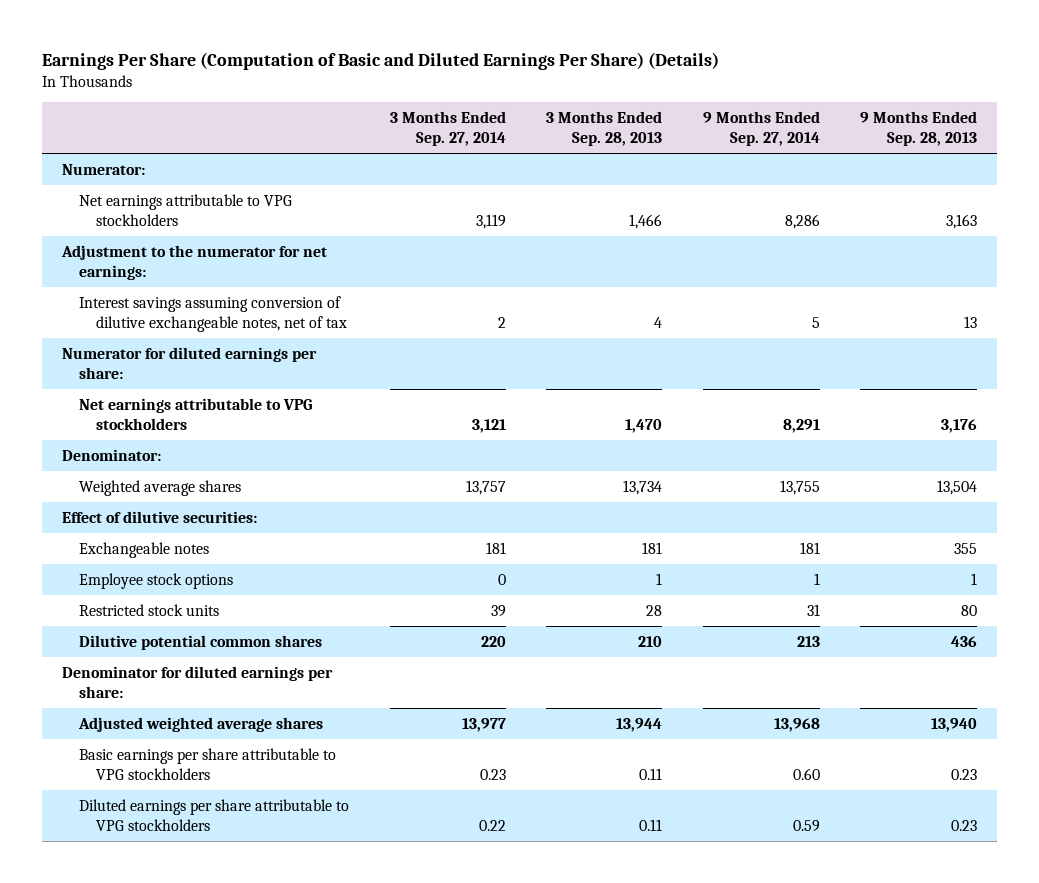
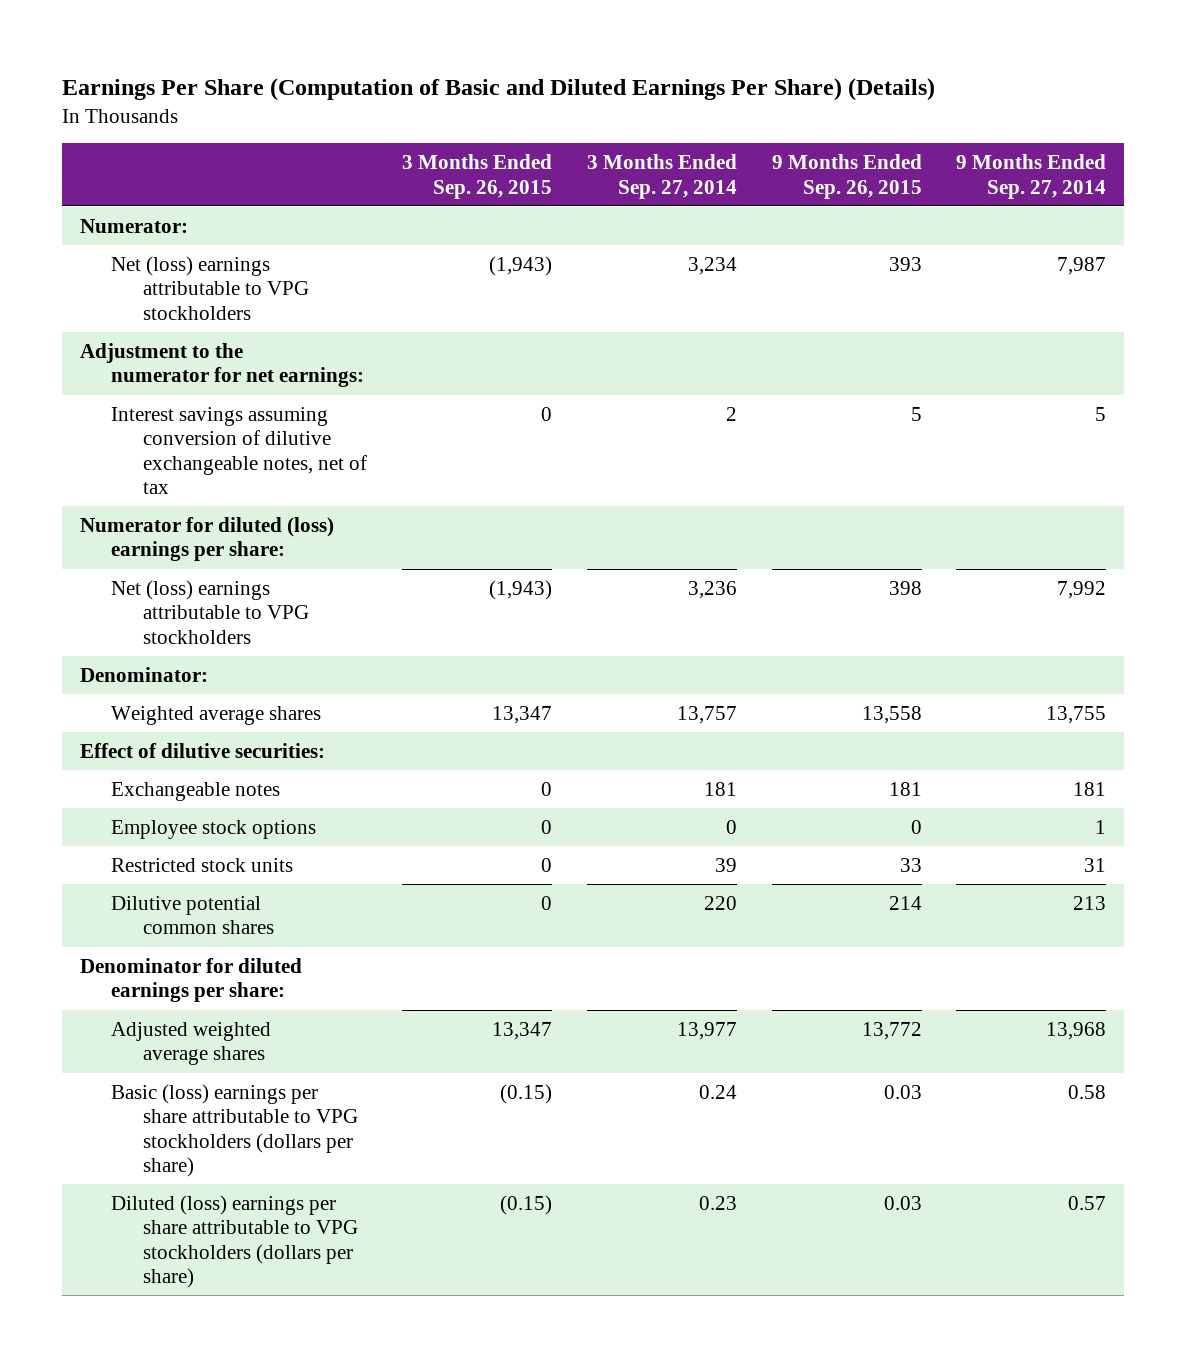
[546,110,663,146] 3 Months Ended Sep. 28, 2013 -> none
[859,110,977,146] 9 Months Ended Sep. 28, 2013 -> none
none -> [401,154,552,199] 3 Months Ended Sep. 26, 2015
none -> [771,154,922,199] 9 Months Ended Sep. 26, 2015
[79,193,293,226] Net earnings attributable to VPG stockholders -> [111,255,310,320] Net (loss) earnings attributable to VPG stockholders
[475,213,506,229] 3,119 -> [687,256,737,275] 3,234
[784,213,820,229] 8,286 -> [1057,256,1107,275] 7,987
[62,346,318,379] Numerator for diluted earnings per share: -> [79,516,334,562] Numerator for diluted (loss) earnings per share:
[79,397,313,430] Net earnings attributable to VPG stockholders -> [111,579,310,644] Net (loss) earnings attributable to VPG stockholders
[471,418,506,433] 3,121 -> [687,580,737,599] 3,236
[782,418,820,433] 8,291 -> [1057,580,1107,599] 7,992
[79,747,337,780] Basic earnings per share attributable to VPG stockholders -> [111,1083,359,1178] Basic (loss) earnings per share attributable to VPG stockholders (dollars per share)
[479,768,506,780] 0.23 -> [698,1084,737,1099] 0.24
[792,767,820,780] 0.60 -> [1068,1084,1107,1099] 0.58
[79,798,350,831] Diluted earnings per share attributable to VPG stockholders -> [111,1194,359,1289] Diluted (loss) earnings per share attributable to VPG stockholders (dollars per share)
[478,819,506,831] 0.22 -> [698,1195,737,1210] 0.23
[792,819,820,832] 0.59 -> [1068,1195,1107,1210] 0.57

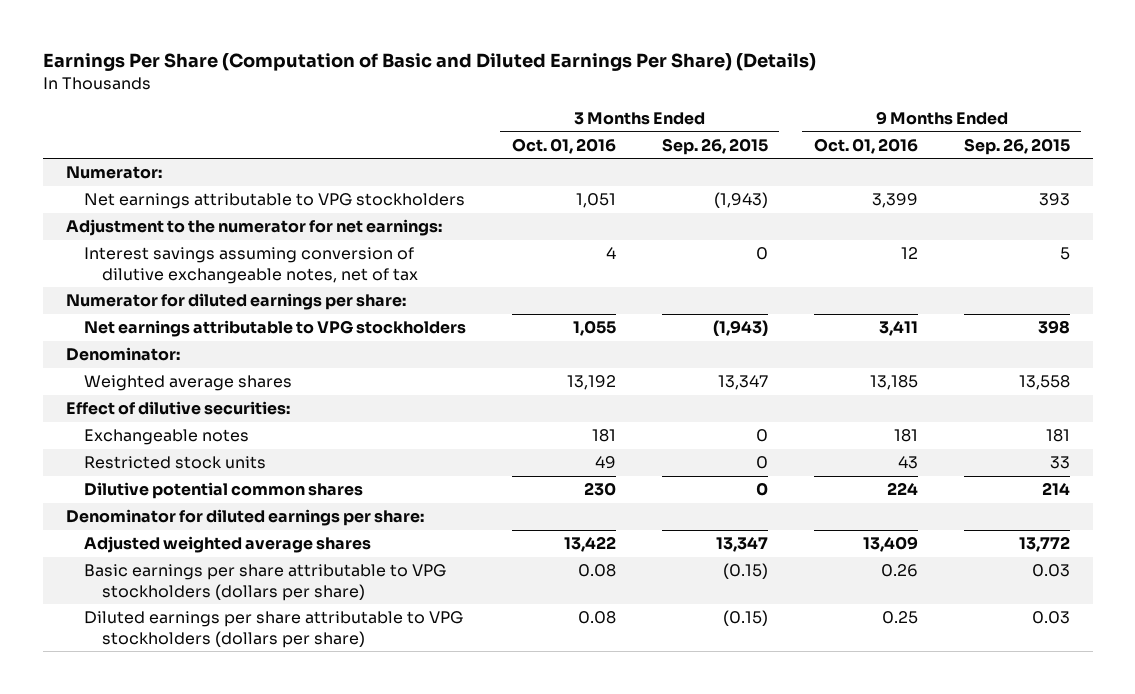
[586,154,737,199] 3 Months Ended Sep. 27, 2014 -> none
[956,154,1107,199] 9 Months Ended Sep. 27, 2014 -> none
none -> [511,137,616,154] Oct. 01, 2016
none -> [813,137,918,154] Oct. 01, 2016
[111,255,310,320] Net (loss) earnings attributable to VPG stockholders -> [84,193,466,210] Net earnings attributable to VPG stockholders
[79,516,334,562] Numerator for diluted (loss) earnings per share: -> [65,293,406,311] Numerator for diluted earnings per share:
[111,579,310,644] Net (loss) earnings attributable to VPG stockholders -> [84,320,467,338] Net earnings attributable to VPG stockholders
[111,819,317,839] Employee stock options -> none
[111,1083,359,1178] Basic (loss) earnings per share attributable to VPG stockholders (dollars per share) -> [84,564,447,601] Basic earnings per share attributable to VPG stockholders (dollars per share)
[111,1194,359,1289] Diluted (loss) earnings per share attributable to VPG stockholders (dollars per share) -> [84,611,464,648] Diluted earnings per share attributable to VPG stockholders (dollars per share)

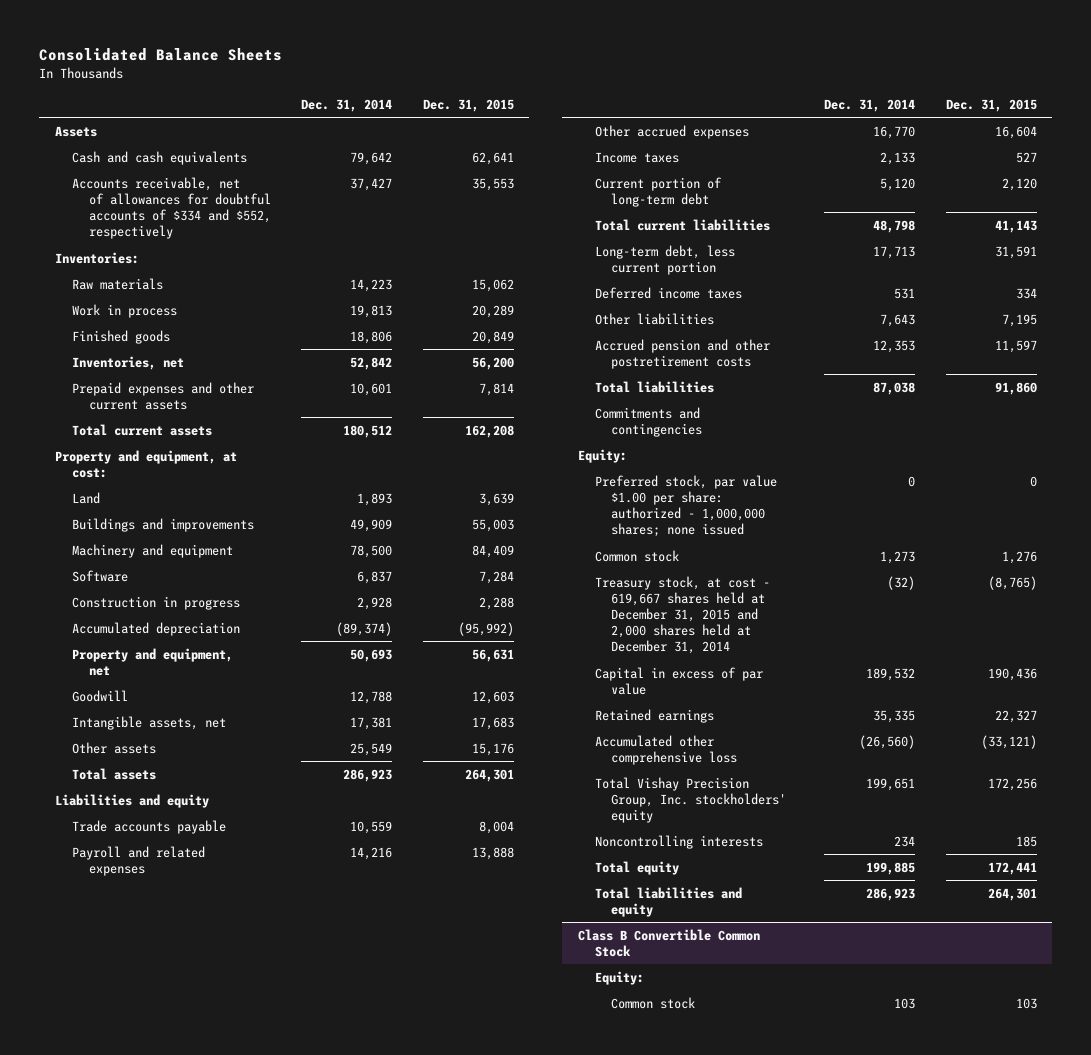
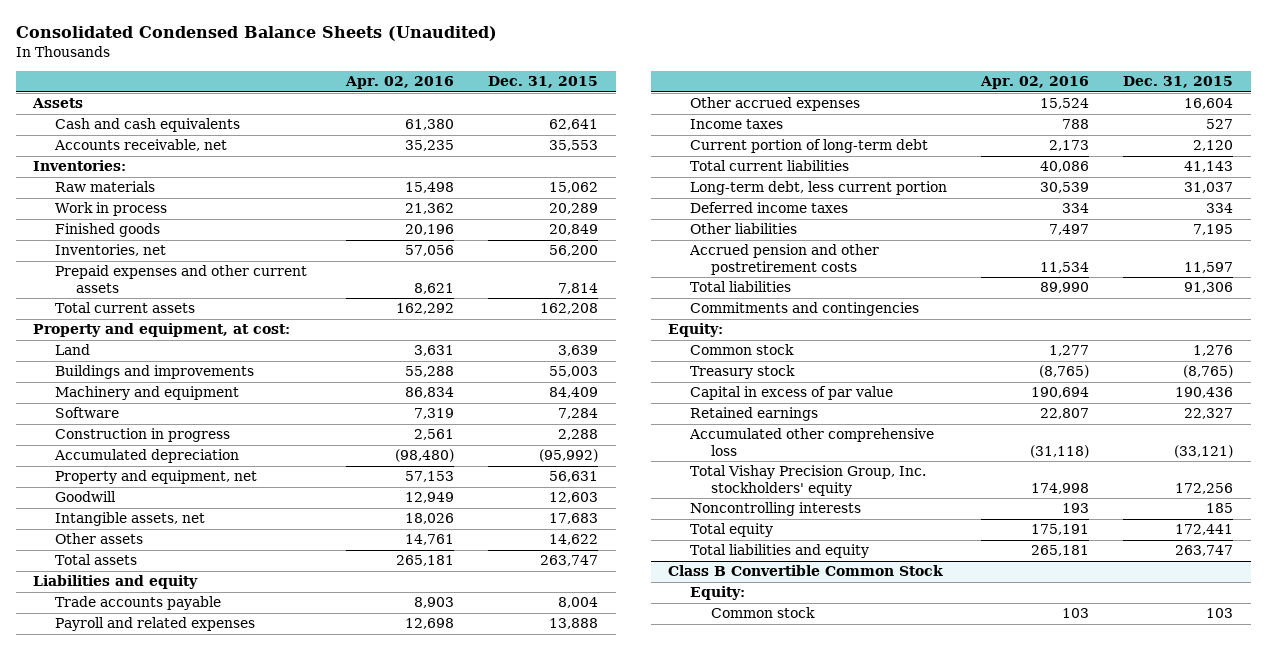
[39,48,283,62] Consolidated Balance Sheets -> [15,25,497,41] Consolidated Condensed Balance Sheets (Unaudited)
[301,98,393,112] Dec. 31, 2014 -> none
none -> [345,76,455,90] Apr. 02, 2016
[71,176,271,240] Accounts receivable, net of allowances for doubtful accounts of $334 and $552, respectively -> [53,139,227,152] Accounts receivable, net
[471,742,514,756] 15,176 -> [549,534,599,546] 14,622
[464,768,514,782] 264,301 -> [540,555,599,567] 263,747
[994,245,1037,259] 31,591 -> [1184,182,1234,194] 31,037
[994,381,1037,395] 91,860 -> [1184,282,1234,294] 91,306
[594,474,777,538] Preferred stock, par value $1.00 per share: authorized - 1,000,000 shares; none issued -> none
[594,575,770,655] Treasury stock, at cost - 619,667 shares held at December 31, 2015 and 2,000 shares held at December 31, 2014 -> [689,365,795,380] Treasury stock
[987,887,1037,901] 264,301 -> [1175,545,1234,557] 263,747

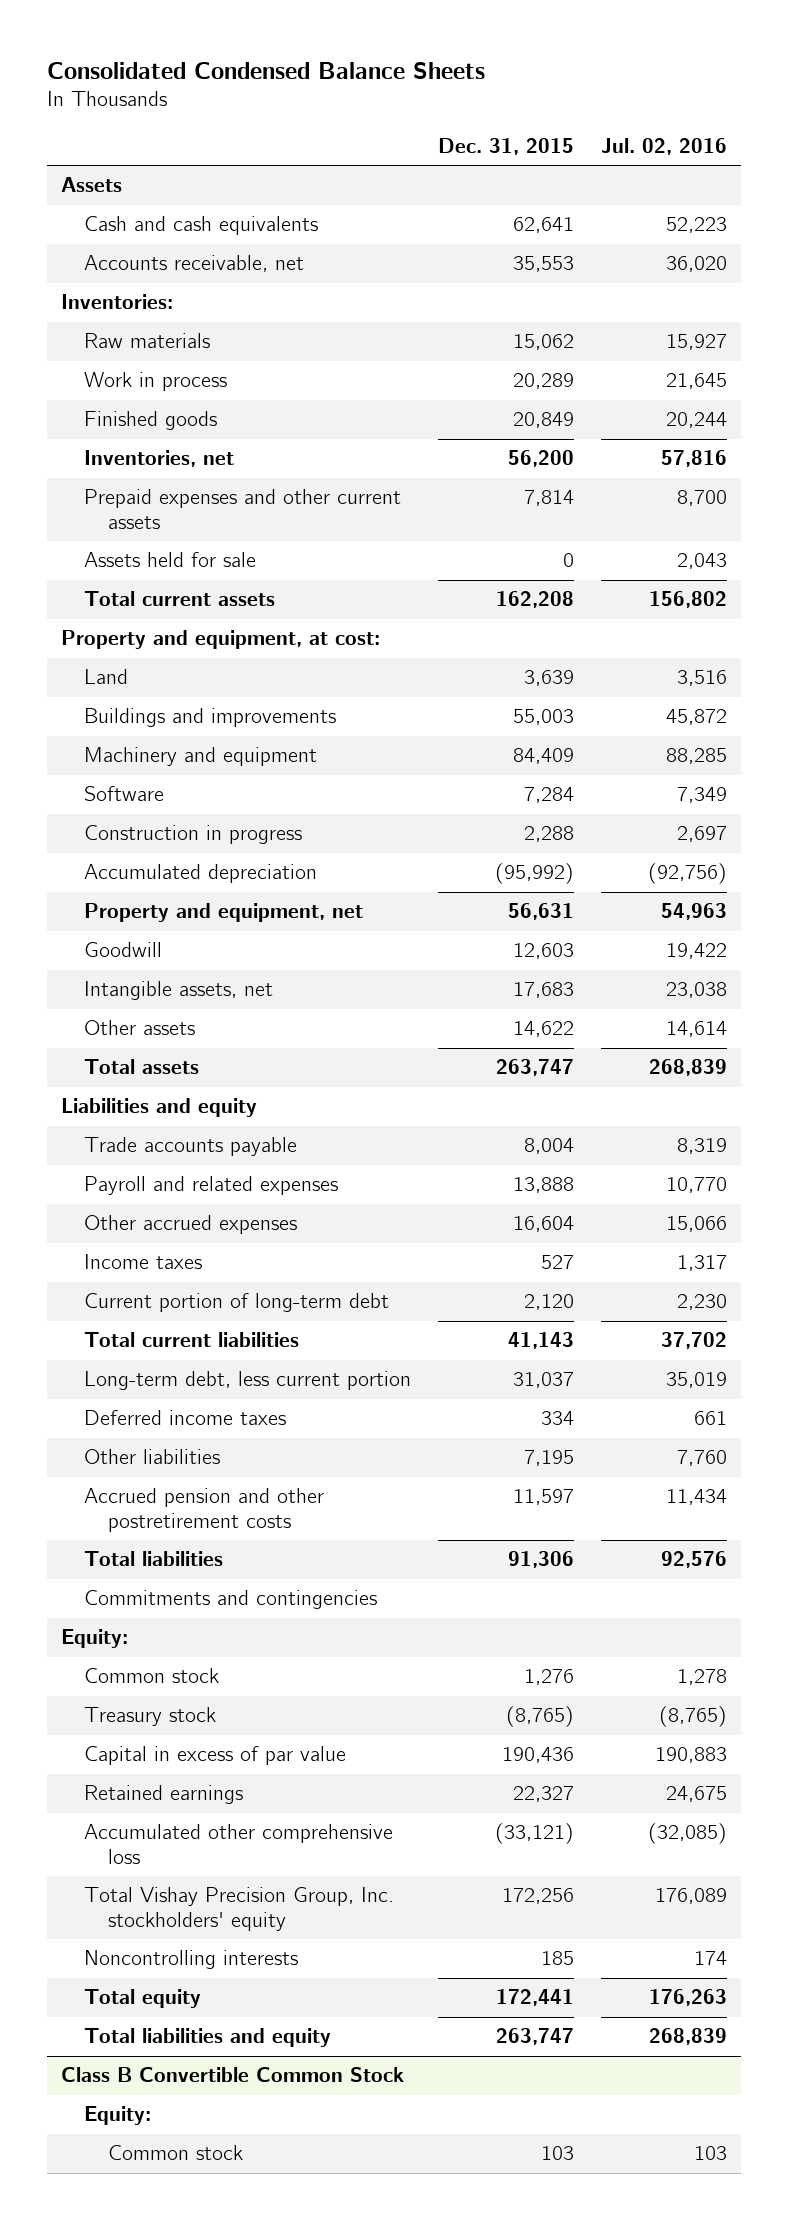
[15,25,497,41] Consolidated Condensed Balance Sheets (Unaudited) -> [47,61,486,79] Consolidated Condensed Balance Sheets
[345,76,455,90] Apr. 02, 2016 -> none
none -> [601,137,728,155] Jul. 02, 2016
none -> [84,552,257,568] Assets held for sale

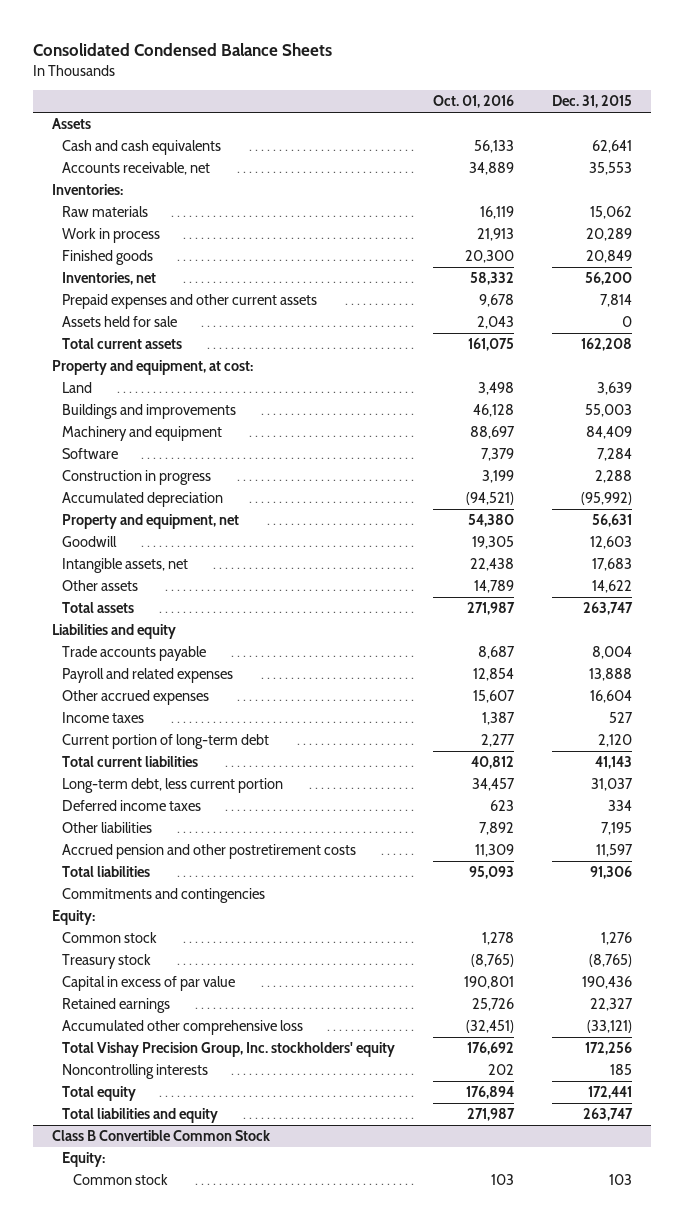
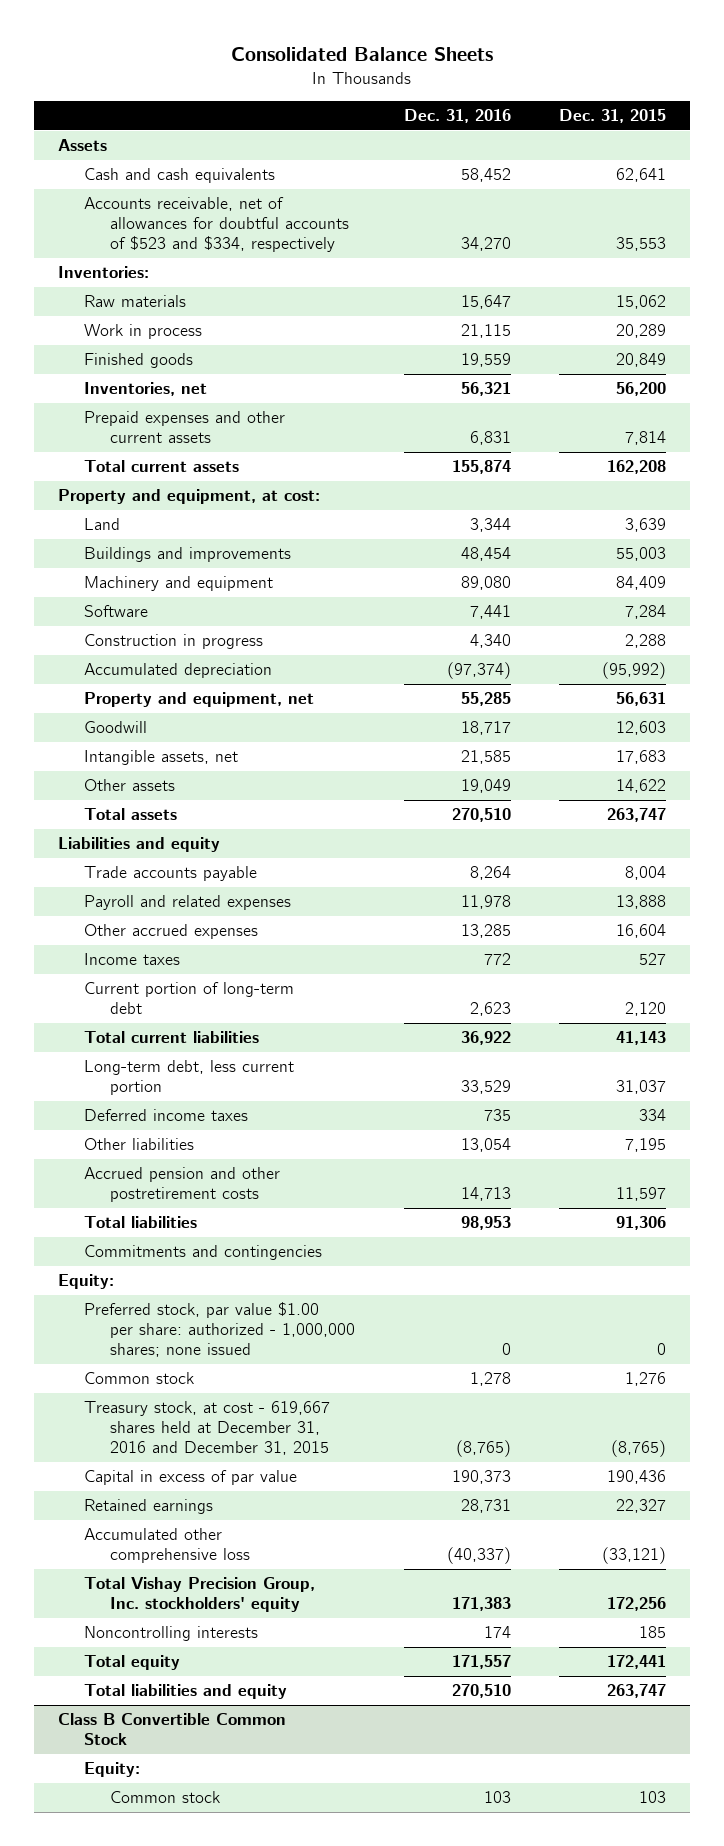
[33,42,333,56] Consolidated Condensed Balance Sheets -> [231,46,494,61] Consolidated Balance Sheets
[433,95,515,109] Oct. 01, 2016 -> none
none -> [403,109,511,124] Dec. 31, 2016
[62,162,211,176] Accounts receivable, net -> [84,197,350,253] Accounts receivable, net of allowances for doubtful accounts of $523 and $334, respectively
[62,316,178,328] Assets held for sale -> none
none -> [84,1302,356,1358] Preferred stock, par value $1.00 per share: authorized - 1,000,000 shares; none issued
[62,954,152,970] Treasury stock -> [84,1401,331,1456] Treasury stock, at cost - 619,667 shares held at December 31, 2016 and December 31, 2015

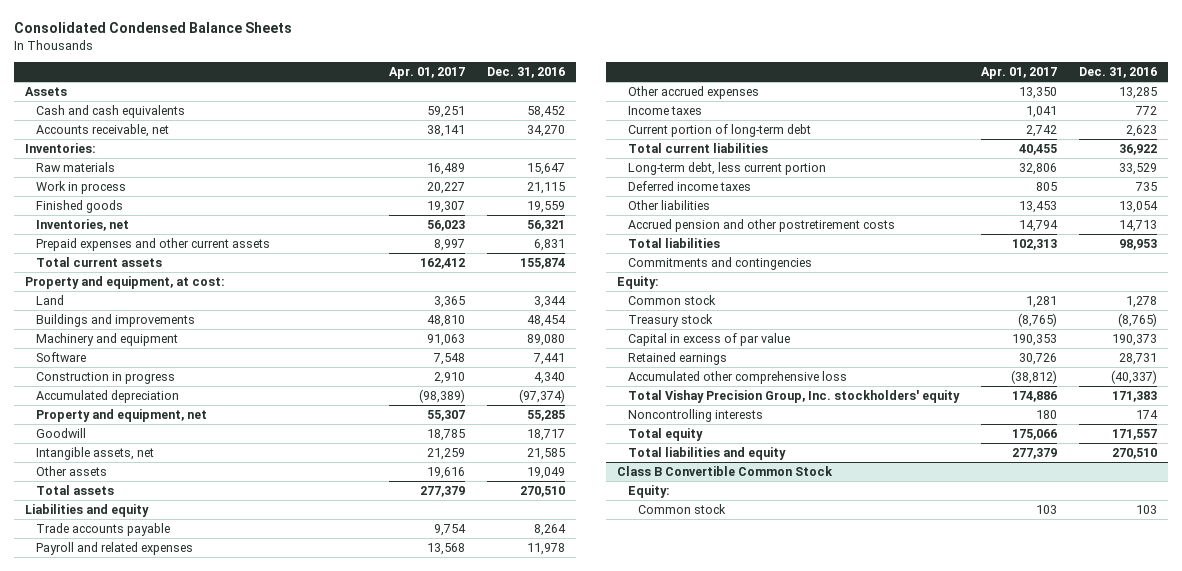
[231,46,494,61] Consolidated Balance Sheets -> [14,22,293,34] Consolidated Condensed Balance Sheets
[558,109,666,124] Dec. 31, 2015 -> none
none -> [388,67,465,80] Apr. 01, 2017
[84,197,350,253] Accounts receivable, net of allowances for doubtful accounts of $523 and $334, respectively -> [35,123,169,137] Accounts receivable, net
[84,1302,356,1358] Preferred stock, par value $1.00 per share: authorized - 1,000,000 shares; none issued -> none
[84,1401,331,1456] Treasury stock, at cost - 619,667 shares held at December 31, 2016 and December 31, 2015 -> [627,313,713,327] Treasury stock

